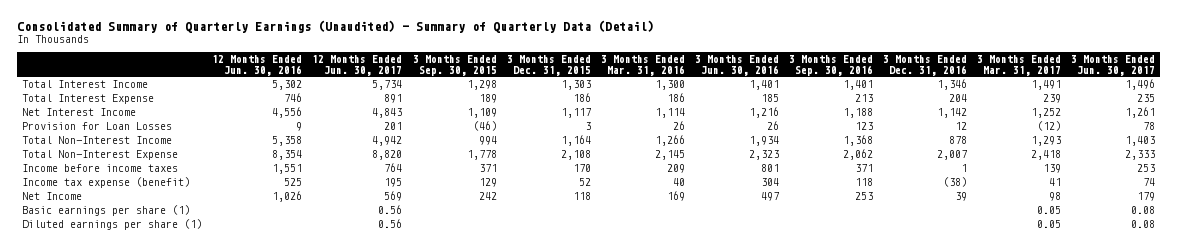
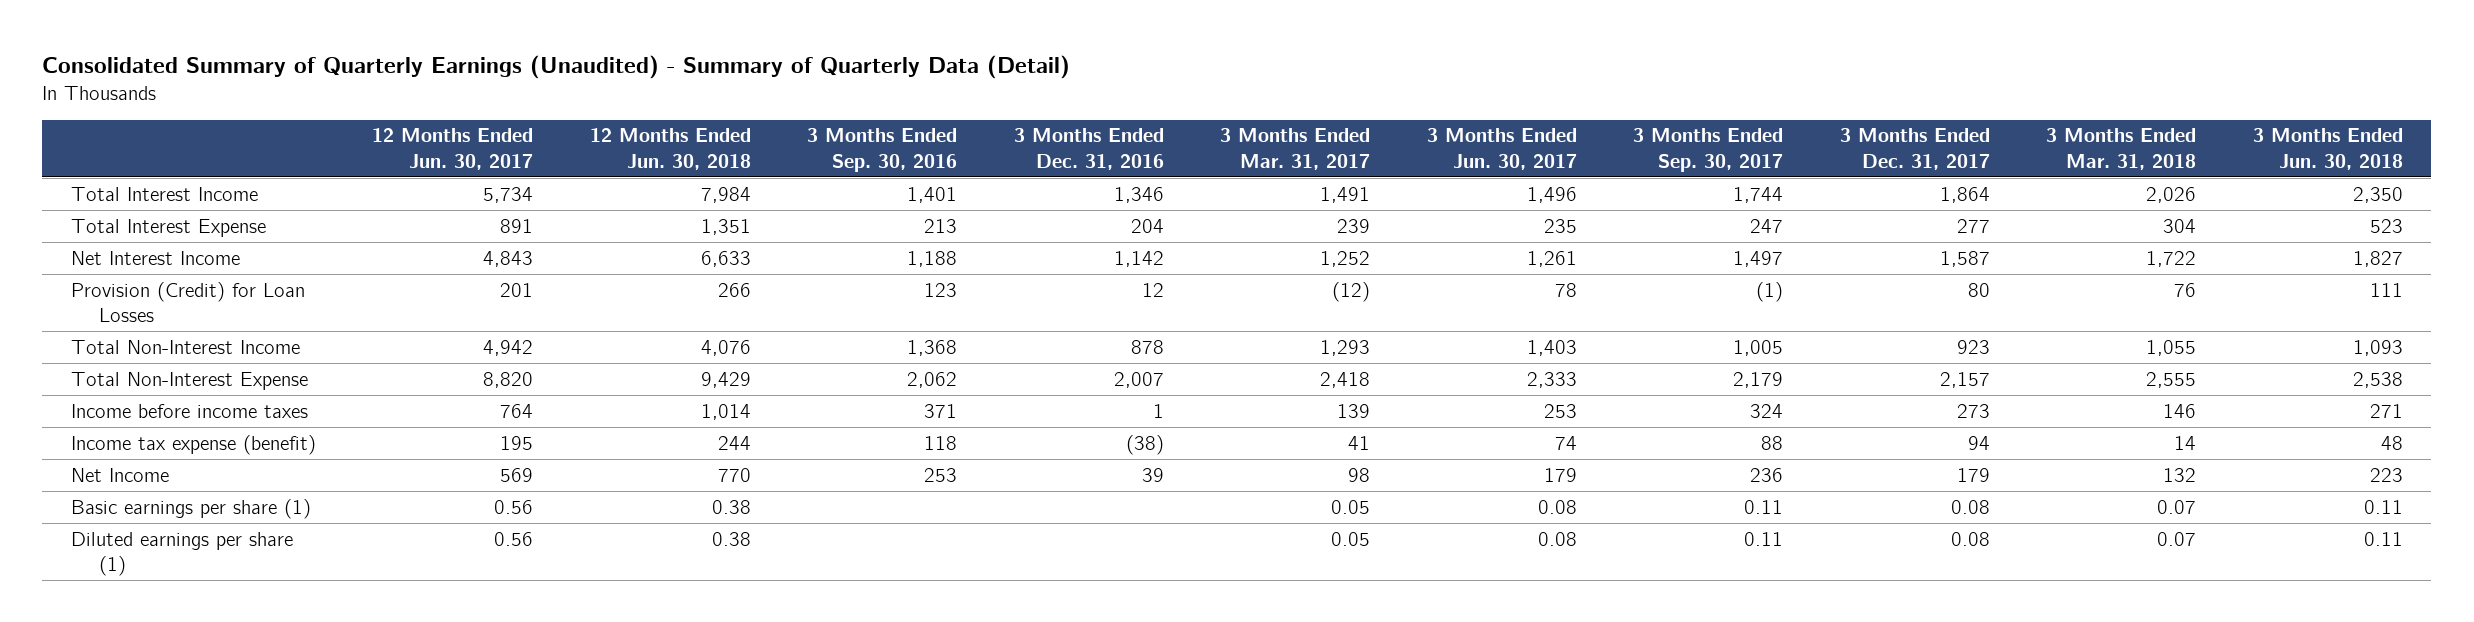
[212,55,303,76] 12 Months Ended Jun. 30, 2016 -> none
[412,55,497,76] 3 Months Ended Sep. 30, 2015 -> none
[506,55,591,76] 3 Months Ended Dec. 31, 2015 -> none
[600,55,685,76] 3 Months Ended Mar. 31, 2016 -> none
[694,55,779,76] 3 Months Ended Jun. 30, 2016 -> none
none -> [589,128,751,170] 12 Months Ended Jun. 30, 2018
none -> [1633,128,1784,172] 3 Months Ended Sep. 30, 2017
none -> [1839,128,1990,170] 3 Months Ended Dec. 31, 2017
none -> [2046,128,2197,170] 3 Months Ended Mar. 31, 2018
none -> [2252,128,2403,170] 3 Months Ended Jun. 30, 2018
[22,121,173,130] Provision for Loan Losses -> [70,281,305,323] Provision (Credit) for Loan Losses

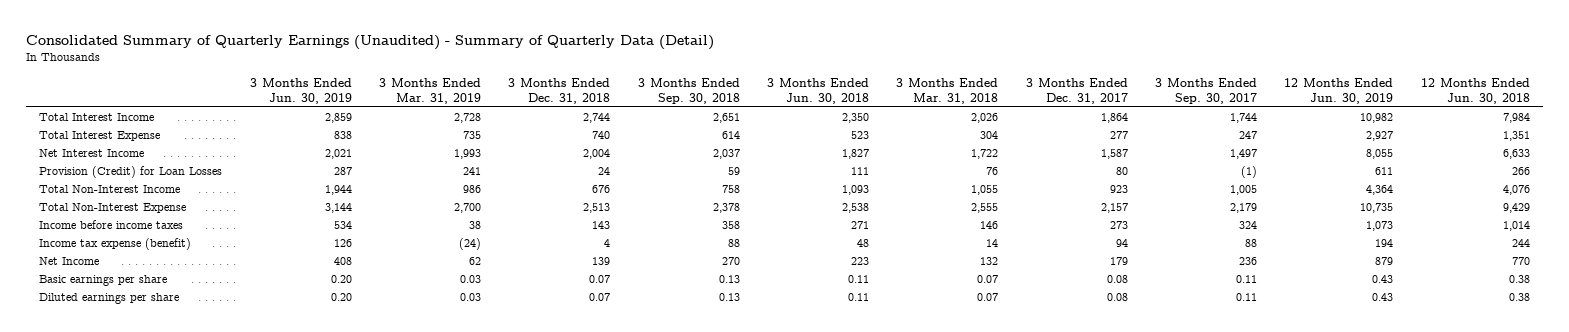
[372,128,534,170] 12 Months Ended Jun. 30, 2017 -> none
[807,128,958,172] 3 Months Ended Sep. 30, 2016 -> none
[1013,128,1164,170] 3 Months Ended Dec. 31, 2016 -> none
[1220,128,1371,170] 3 Months Ended Mar. 31, 2017 -> none
[1426,128,1577,170] 3 Months Ended Jun. 30, 2017 -> none
none -> [249,77,352,104] 3 Months Ended Jun. 30, 2019
none -> [378,77,481,104] 3 Months Ended Mar. 31, 2019
none -> [508,77,611,104] 3 Months Ended Dec. 31, 2018
none -> [637,77,740,104] 3 Months Ended Sep. 30, 2018
none -> [1284,77,1394,104] 12 Months Ended Jun. 30, 2019
[70,498,311,519] Basic earnings per share (1) -> [39,275,168,287] Basic earnings per share
[70,531,293,577] Diluted earnings per share (1) -> [39,293,180,305] Diluted earnings per share

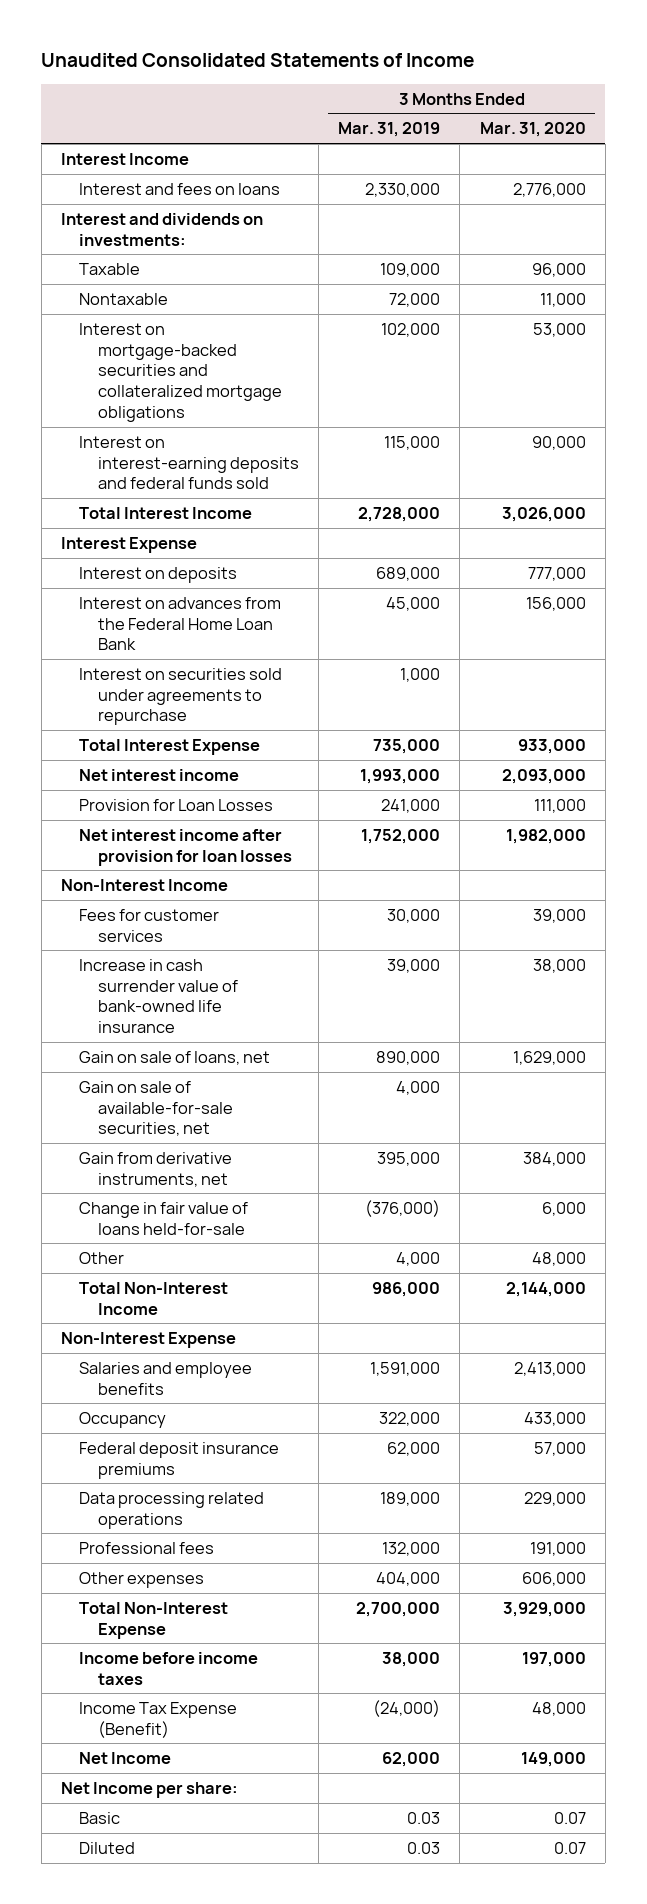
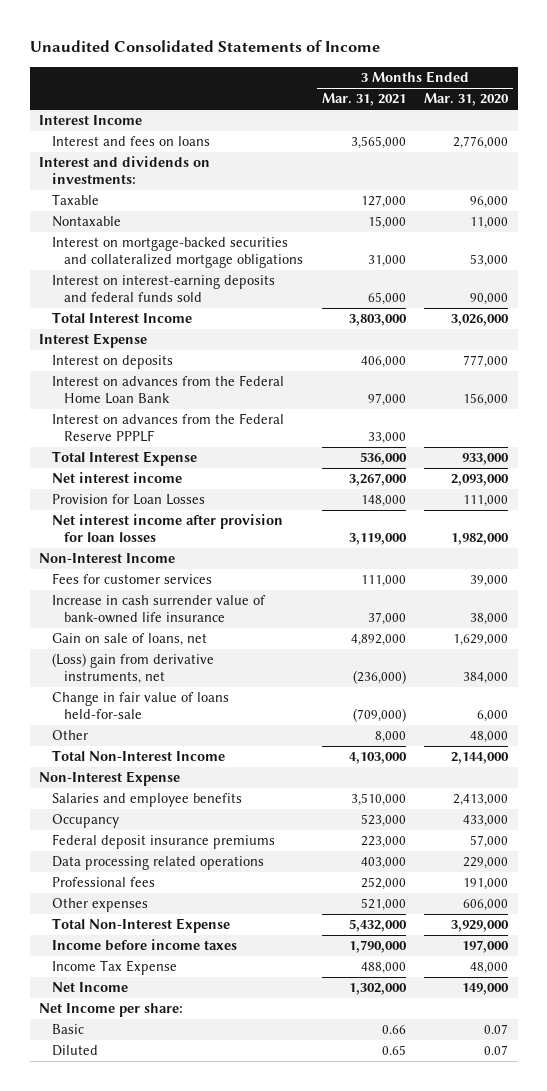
[338,122,441,138] Mar. 31, 2019 -> none
none -> [321,93,406,107] Mar. 31, 2021
[79,667,283,726] Interest on securities sold under agreements to repurchase -> none
none -> [51,413,284,443] Interest on advances from the Federal Reserve PPPLF
[79,1080,233,1137] Gain on sale of available-for-sale securities, net -> none
[79,1151,233,1187] Gain from derivative instruments, net -> [51,653,214,685] (Loss) gain from derivative instruments, net
[79,1701,238,1738] Income Tax Expense (Benefit) -> [51,960,177,976] Income Tax Expense

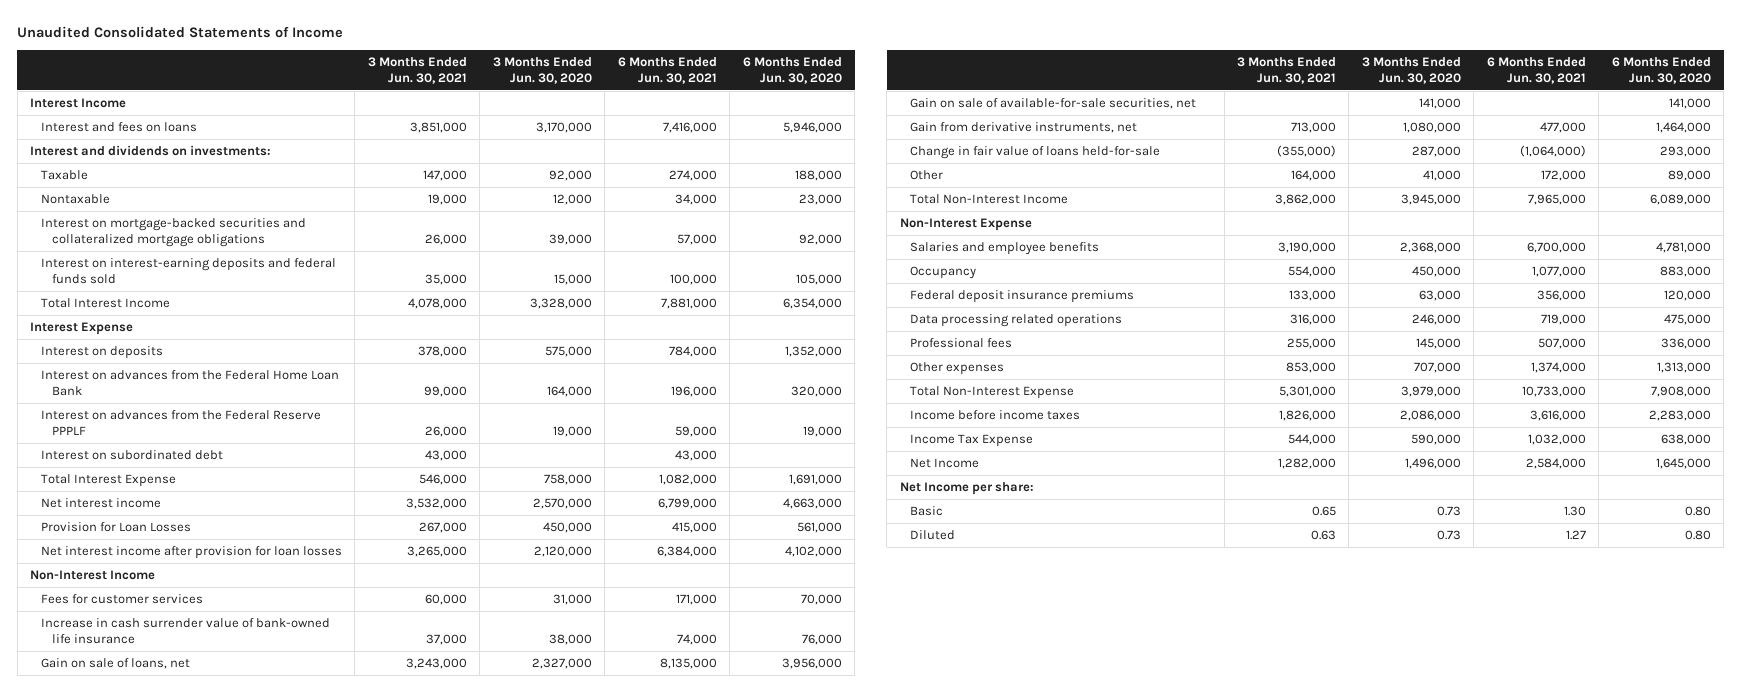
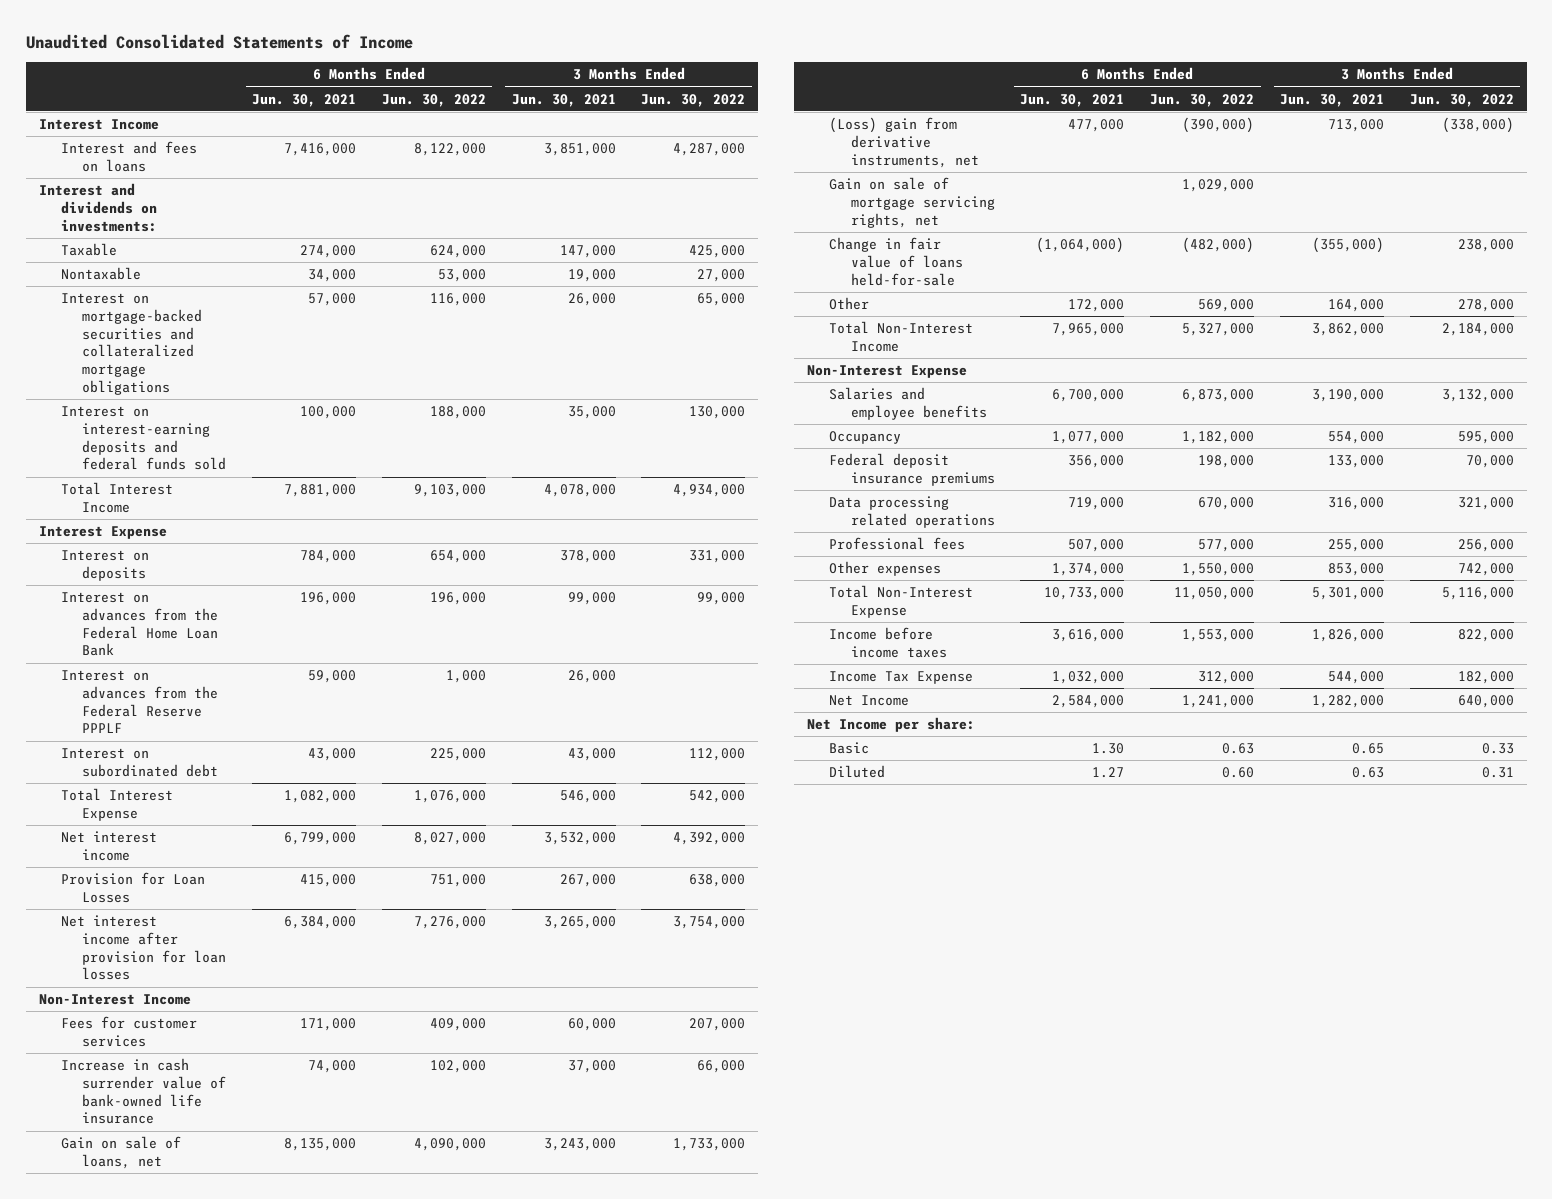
[492,56,592,85] 3 Months Ended Jun. 30, 2020 -> none
[742,56,842,85] 6 Months Ended Jun. 30, 2020 -> none
none -> [381,93,486,107] Jun. 30, 2022
none -> [641,93,746,107] Jun. 30, 2022
[910,97,1197,109] Gain on sale of available-for-sale securities, net -> none
[910,121,1138,133] Gain from derivative instruments, net -> [828,117,979,168] (Loss) gain from derivative instruments, net
none -> [828,177,995,228] Gain on sale of mortgage servicing rights, net

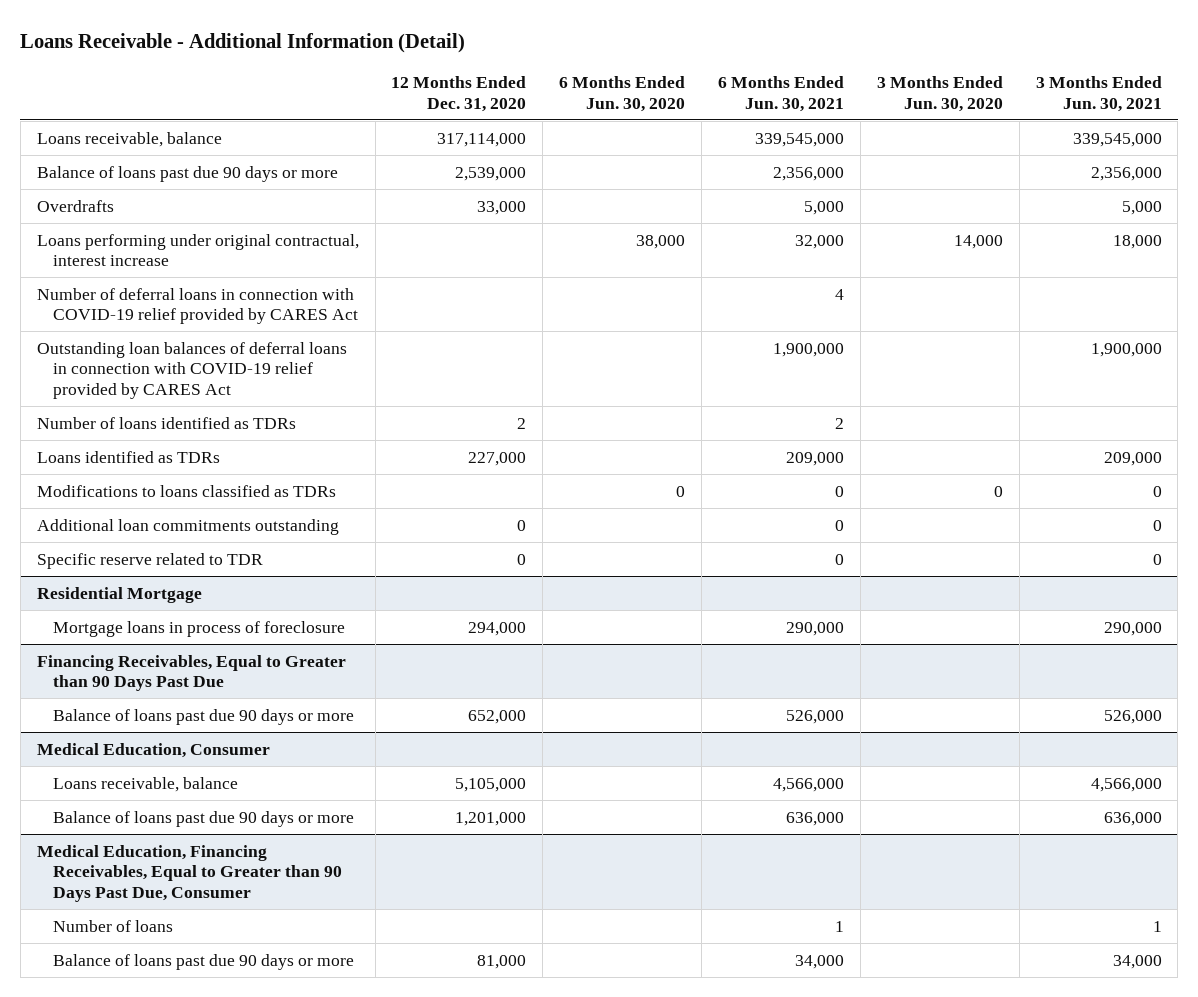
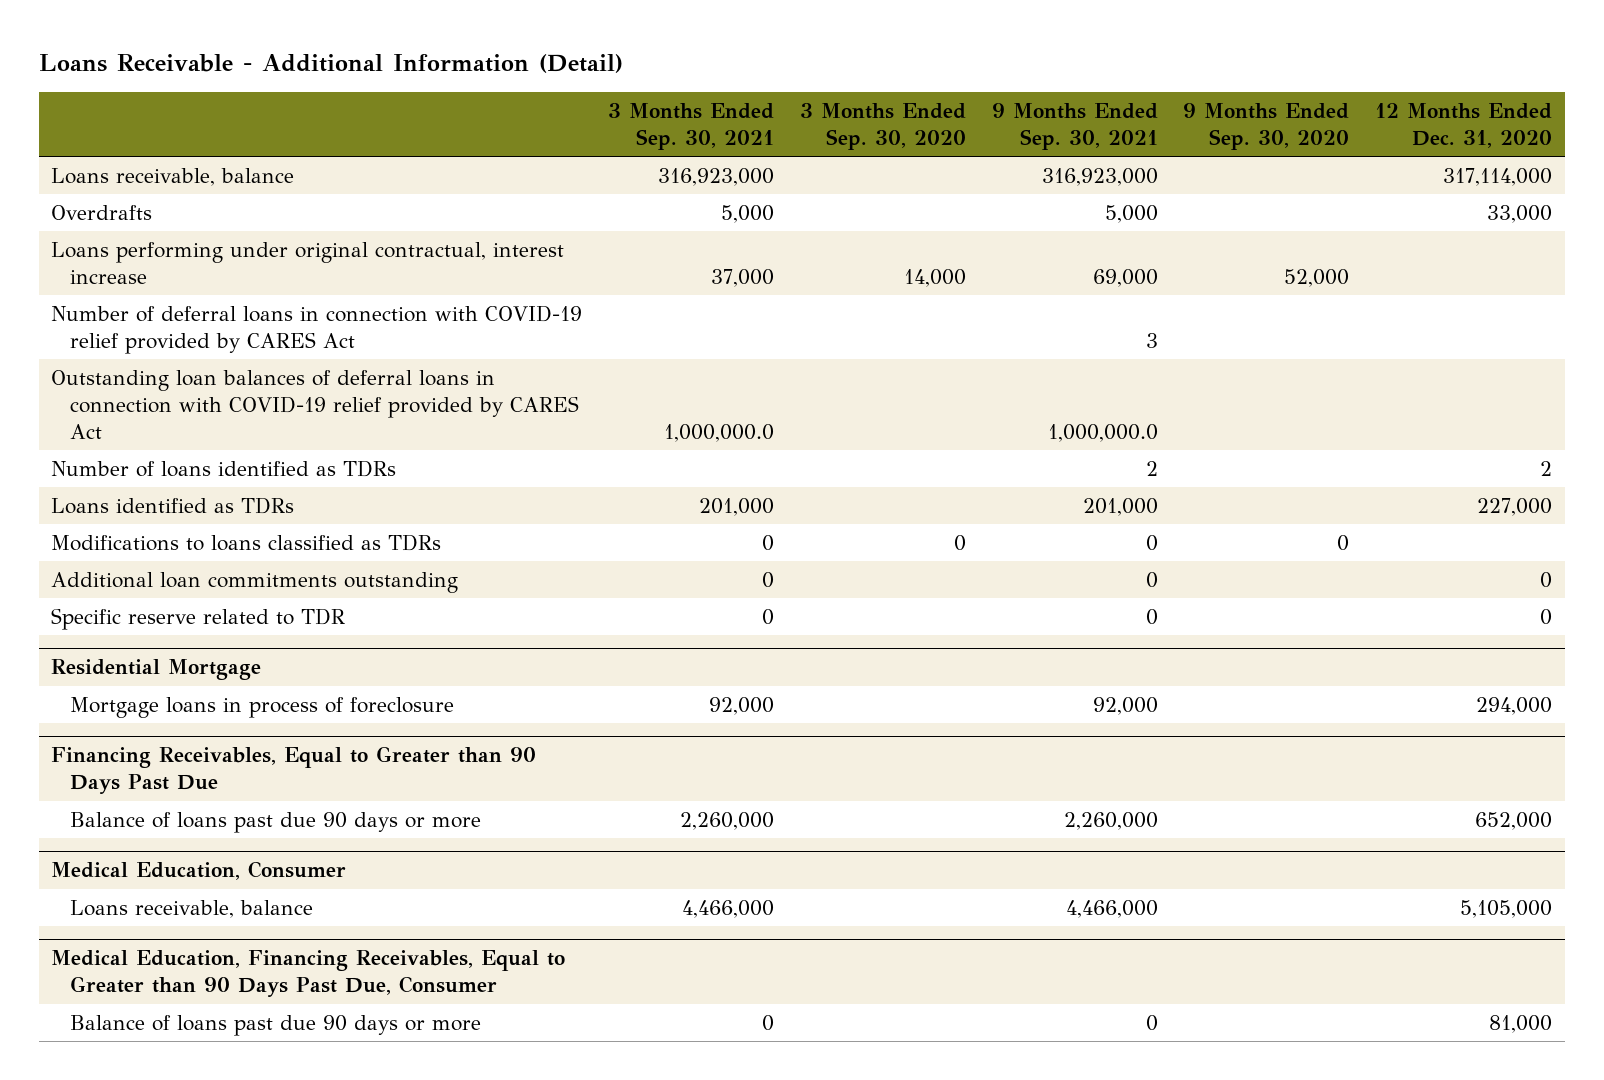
[559,76,686,112] 6 Months Ended Jun. 30, 2020 -> none
[717,76,844,112] 6 Months Ended Jun. 30, 2021 -> none
[876,76,1003,112] 3 Months Ended Jun. 30, 2020 -> none
[1035,76,1162,112] 3 Months Ended Jun. 30, 2021 -> none
none -> [608,102,775,150] 3 Months Ended Sep. 30, 2021
none -> [799,102,966,150] 3 Months Ended Sep. 30, 2020
none -> [991,102,1158,150] 9 Months Ended Sep. 30, 2021
none -> [1183,102,1350,150] 9 Months Ended Sep. 30, 2020
[36,165,338,182] Balance of loans past due 90 days or more -> none
[52,810,354,827] Balance of loans past due 90 days or more -> none
[52,919,173,932] Number of loans -> none

